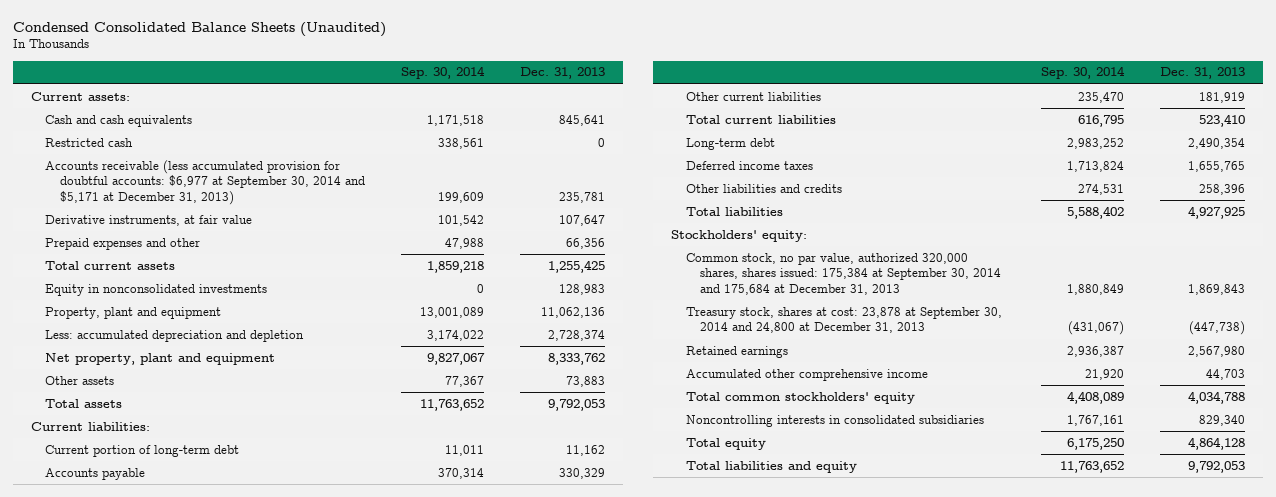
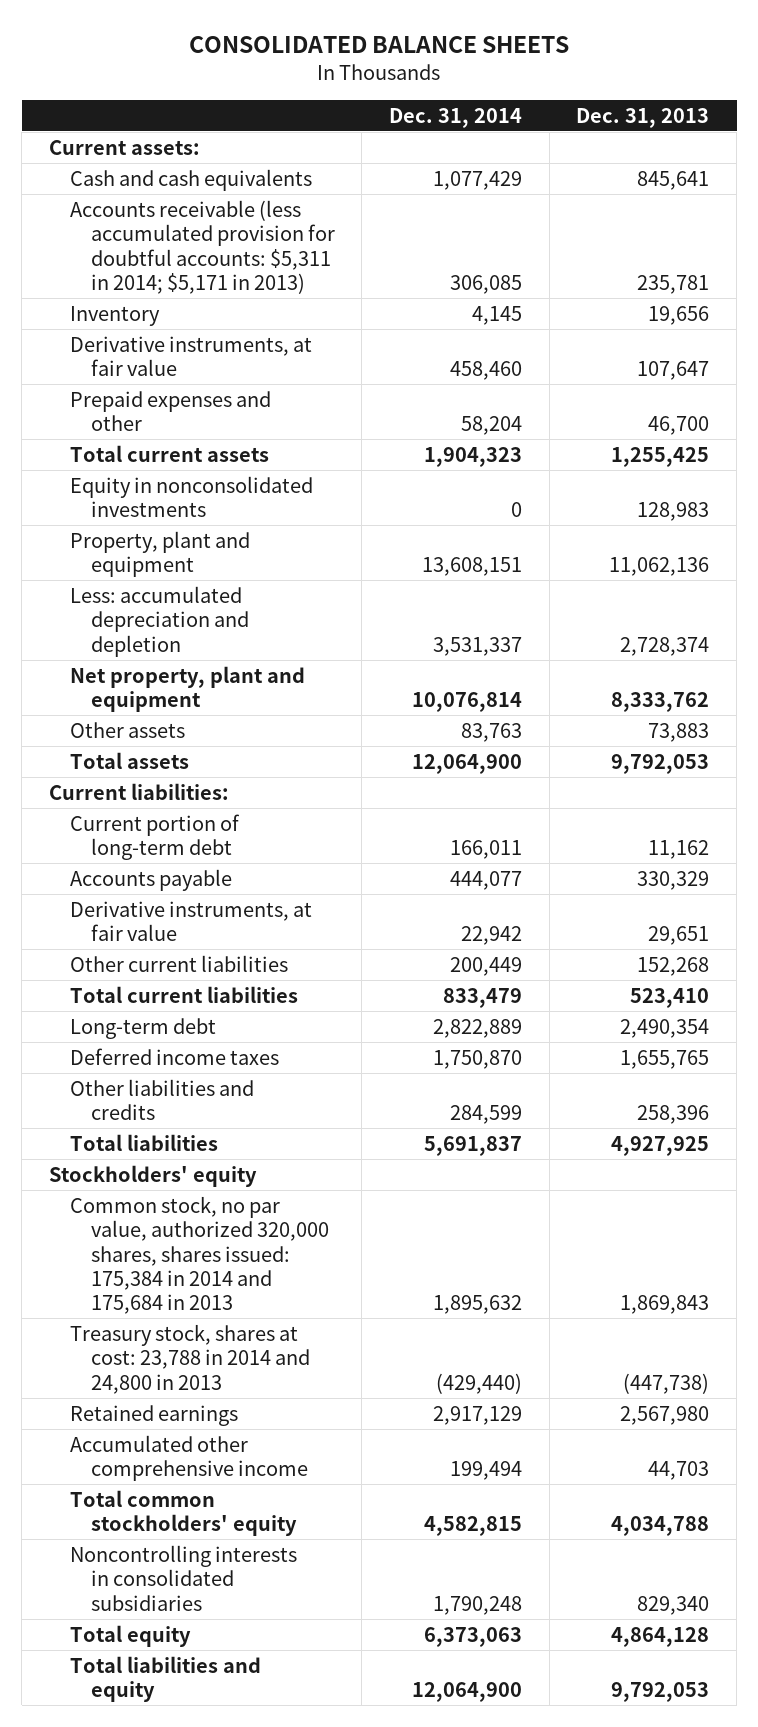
[12,21,386,37] Condensed Consolidated Balance Sheets (Unaudited) -> [189,35,570,53] CONSOLIDATED BALANCE SHEETS
[400,66,485,80] Sep. 30, 2014 -> none
none -> [389,107,523,128] Dec. 31, 2014
[45,137,134,147] Restricted cash -> none
[45,159,365,206] Accounts receivable (less accumulated provision for doubtful accounts: $6,977 at September 30, 2014 and $5,171 at December 31, 2013) -> [69,199,335,294] Accounts receivable (less accumulated provision for doubtful accounts: $5,311 in 2014; $5,171 in 2013)
none -> [69,305,160,326] Inventory
[565,237,605,249] 66,356 -> [648,416,710,436] 46,700
none -> [69,900,312,942] Derivative instruments, at fair value
[1198,91,1245,103] 181,919 -> [637,956,710,976] 152,268
[671,229,808,242] Stockholders' equity: -> [48,1164,257,1187] Stockholders' equity
[685,252,1001,296] Common stock, no par value, authorized 320,000 shares, shares issued: 175,384 at September 30, 2014 and 175,684 at December 31, 2013 -> [69,1195,329,1315] Common stock, no par value, authorized 320,000 shares, shares issued: 175,384 in 2014 and 175,684 in 2013
[685,306,1002,334] Treasury stock, shares at cost: 23,878 at September 30, 2014 and 24,800 at December 31, 2013 -> [69,1323,310,1394] Treasury stock, shares at cost: 23,788 in 2014 and 24,800 in 2013

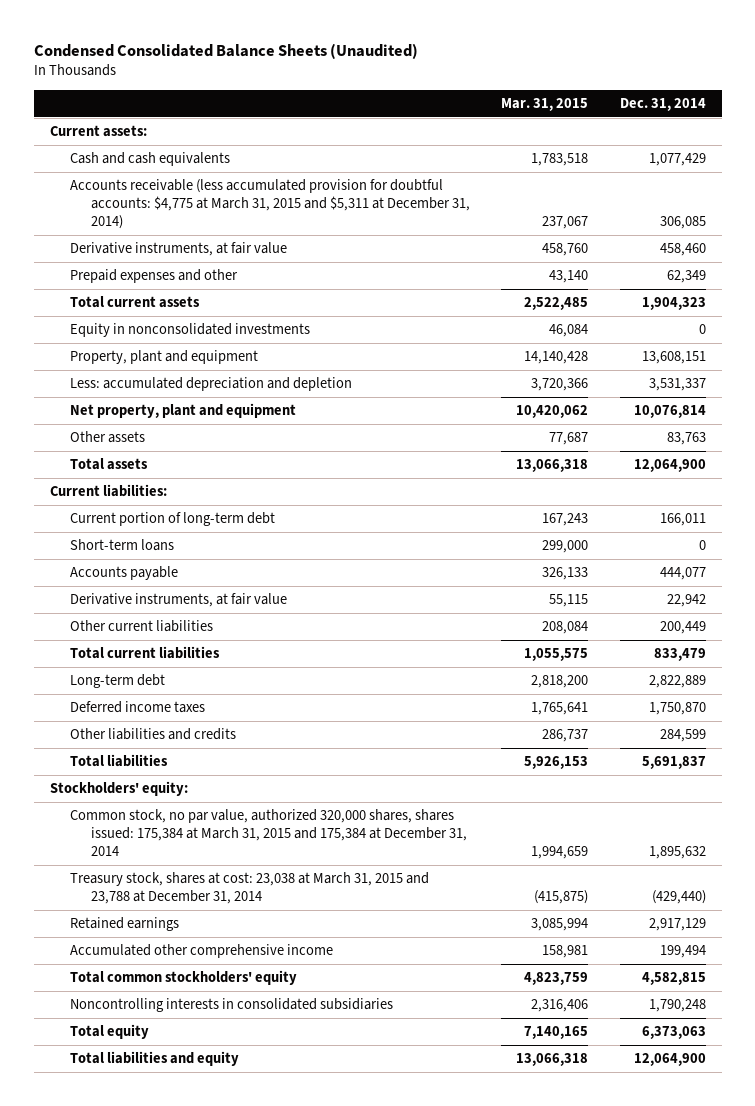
[189,35,570,53] CONSOLIDATED BALANCE SHEETS -> [33,43,418,60] Condensed Consolidated Balance Sheets (Unaudited)
[576,107,710,128] Dec. 31, 2013 -> none
none -> [501,98,589,112] Mar. 31, 2015
[69,305,160,326] Inventory -> none
[69,199,335,294] Accounts receivable (less accumulated provision for doubtful accounts: $5,311 in 2014; $5,171 in 2013) -> [70,179,470,230] Accounts receivable (less accumulated provision for doubtful accounts: $4,775 at March 31, 2015 and $5,311 at December 31, 2014)
[461,416,523,436] 58,204 -> [666,270,706,284] 62,349
none -> [70,539,175,552] Short-term loans
[48,1164,257,1187] Stockholders' equity -> [49,781,188,797] Stockholders' equity:
[69,1195,329,1315] Common stock, no par value, authorized 320,000 shares, shares issued: 175,384 in 2014 and 175,684 in 2013 -> [70,809,467,857] Common stock, no par value, authorized 320,000 shares, shares issued: 175,384 at March 31, 2015 and 175,384 at December 31, 2014
[69,1323,310,1394] Treasury stock, shares at cost: 23,788 in 2014 and 24,800 in 2013 -> [70,872,430,905] Treasury stock, shares at cost: 23,038 at March 31, 2015 and 23,788 at December 31, 2014

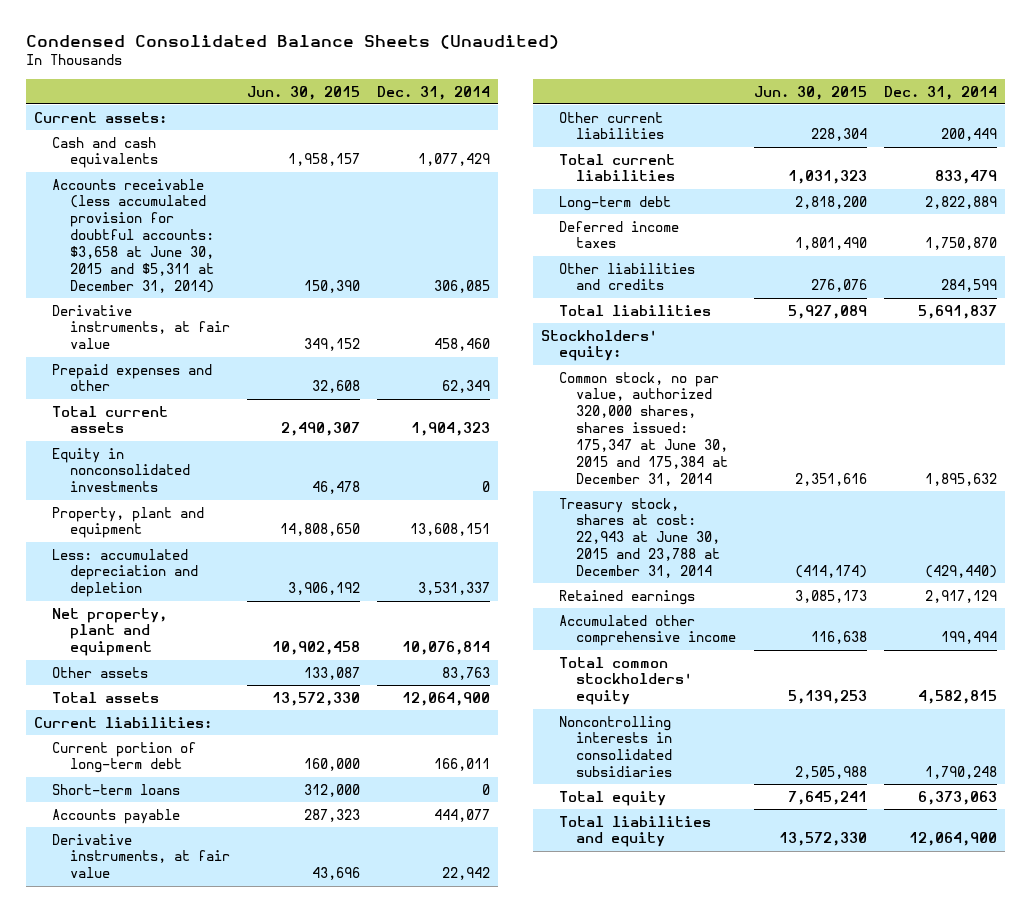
[501,98,589,112] Mar. 31, 2015 -> none
none -> [246,85,360,100] Jun. 30, 2015
[70,179,470,230] Accounts receivable (less accumulated provision for doubtful accounts: $4,775 at March 31, 2015 and $5,311 at December 31, 2014) -> [51,178,214,293] Accounts receivable (less accumulated provision for doubtful accounts: $3,658 at June 30, 2015 and $5,311 at December 31, 2014)
[70,809,467,857] Common stock, no par value, authorized 320,000 shares, shares issued: 175,384 at March 31, 2015 and 175,384 at December 31, 2014 -> [558,371,729,486] Common stock, no par value, authorized 320,000 shares, shares issued: 175,347 at June 30, 2015 and 175,384 at December 31, 2014
[70,872,430,905] Treasury stock, shares at cost: 23,038 at March 31, 2015 and 23,788 at December 31, 2014 -> [558,497,721,579] Treasury stock, shares at cost: 22,943 at June 30, 2015 and 23,788 at December 31, 2014

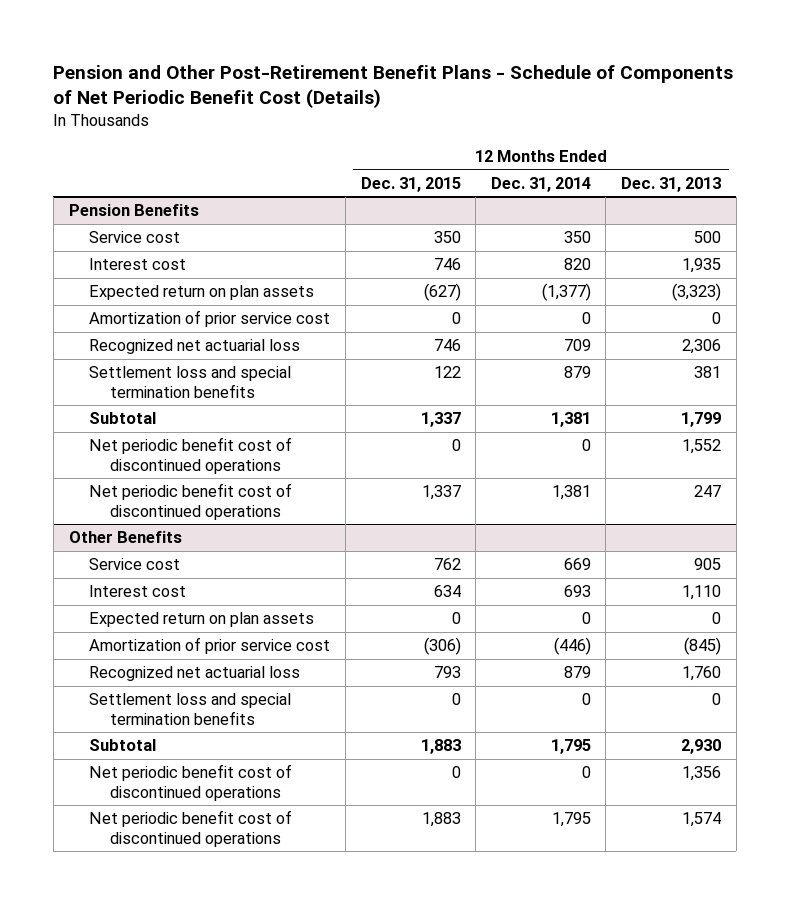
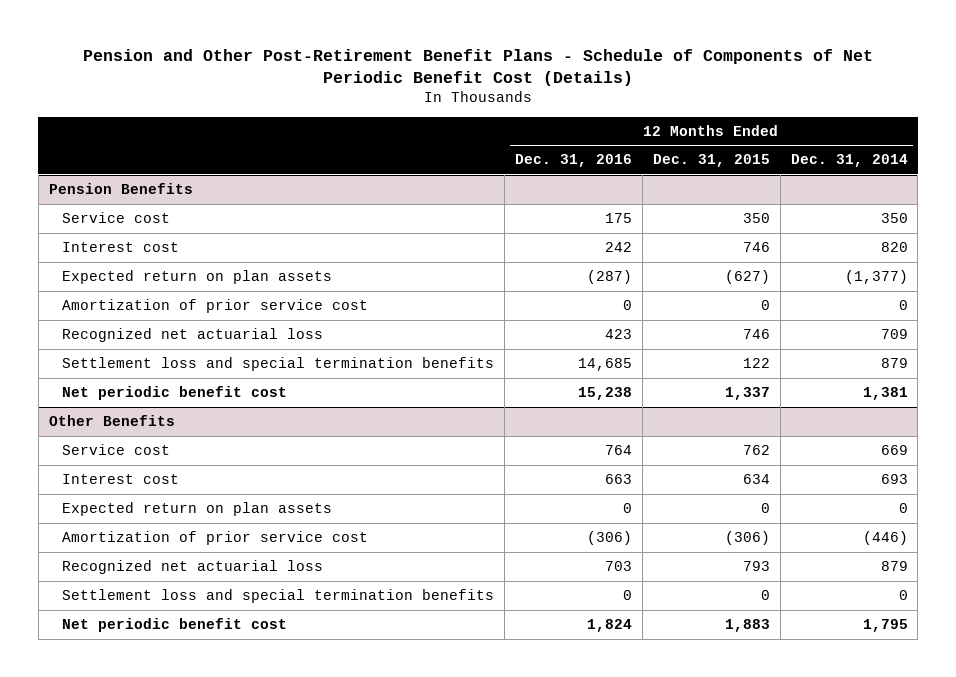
[621,176,722,192] Dec. 31, 2013 -> none
none -> [514,154,632,168] Dec. 31, 2016
[89,437,293,474] Net periodic benefit cost of discontinued operations -> none
[89,483,293,520] Net periodic benefit cost of discontinued operations -> none
[89,412,157,425] Subtotal -> [62,385,288,400] Net periodic benefit cost
[89,764,293,801] Net periodic benefit cost of discontinued operations -> none
[89,810,293,847] Net periodic benefit cost of discontinued operations -> none
[89,739,157,752] Subtotal -> [62,617,288,632] Net periodic benefit cost

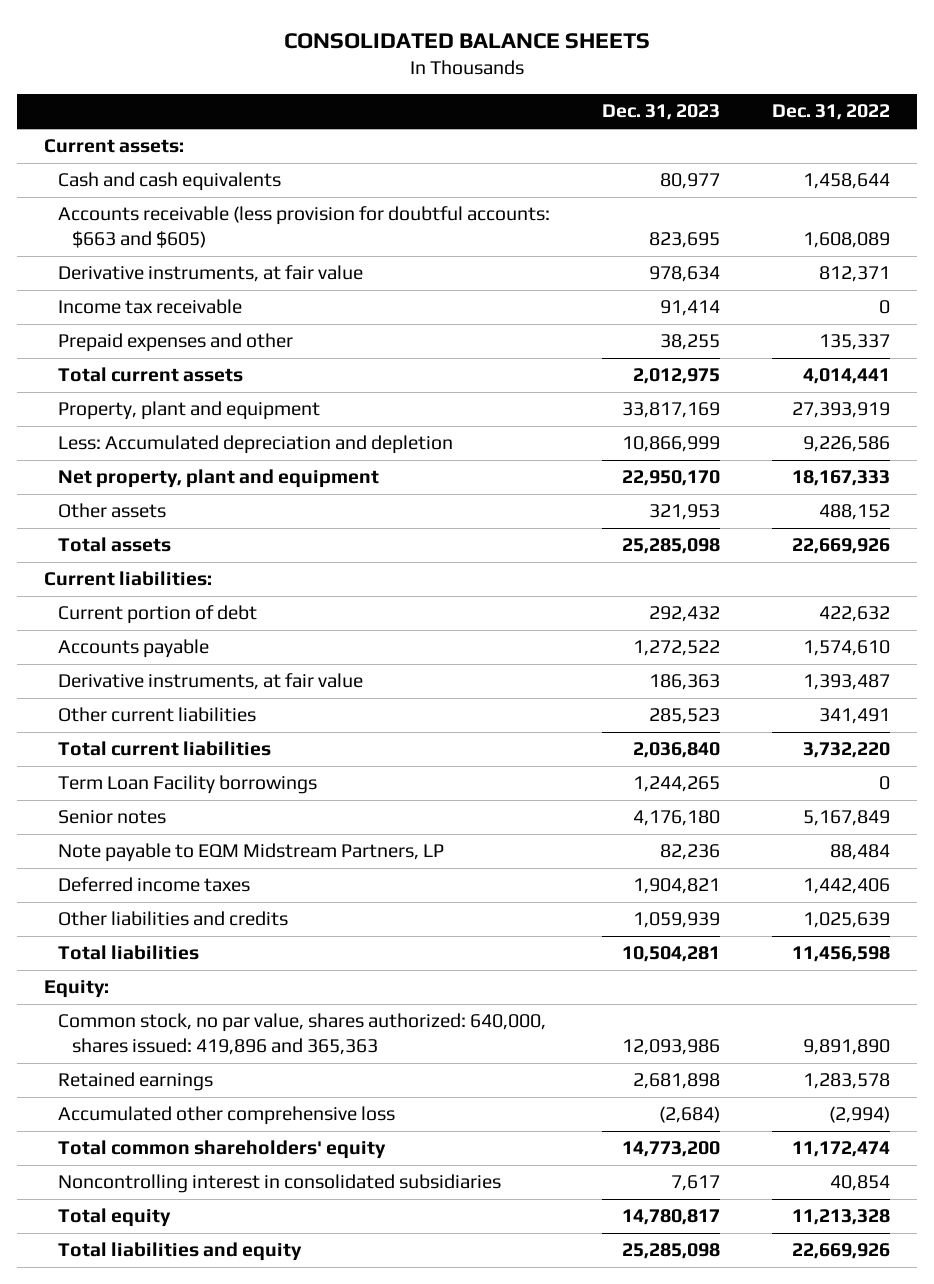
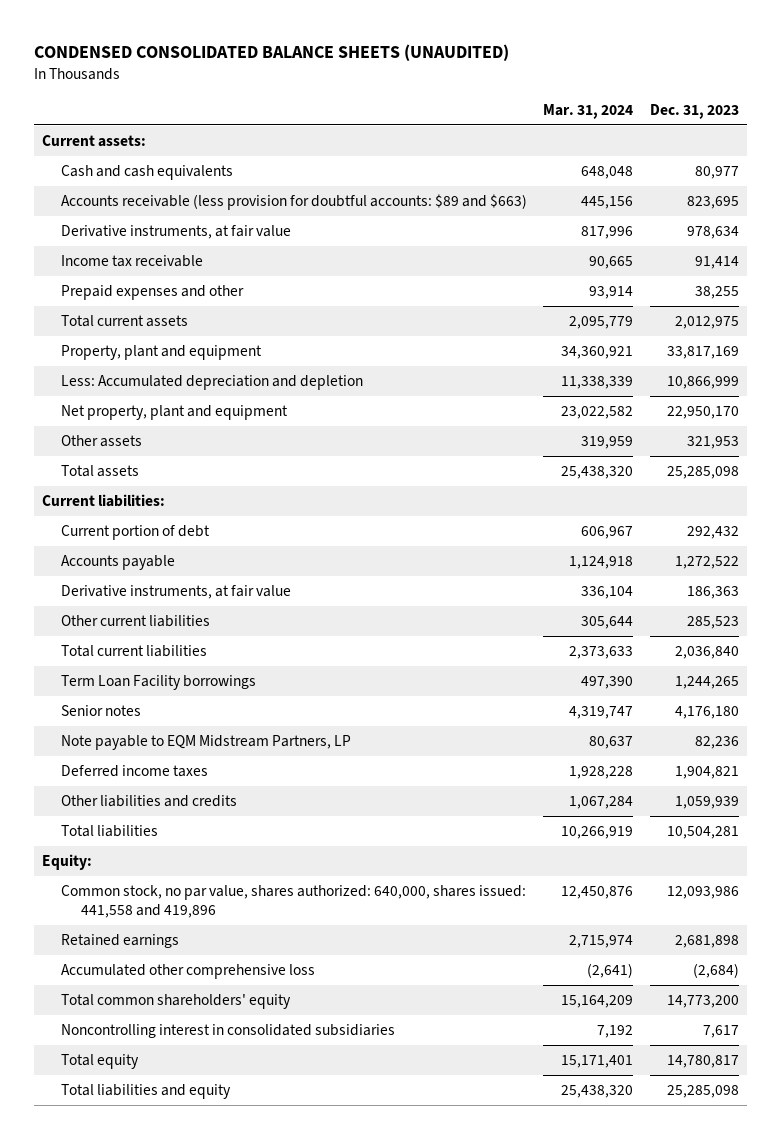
[284,32,651,49] CONSOLIDATED BALANCE SHEETS -> [33,44,509,62] CONDENSED CONSOLIDATED BALANCE SHEETS (UNAUDITED)
[772,104,891,121] Dec. 31, 2022 -> none
none -> [543,103,634,119] Mar. 31, 2024
[57,206,550,249] Accounts receivable (less provision for doubtful accounts: $663 and $605) -> [61,194,528,211] Accounts receivable (less provision for doubtful accounts: $89 and $663)
[57,1013,546,1056] Common stock, no par value, shares authorized: 640,000, shares issued: 419,896 and 365,363 -> [61,885,527,919] Common stock, no par value, shares authorized: 640,000, shares issued: 441,558 and 419,896

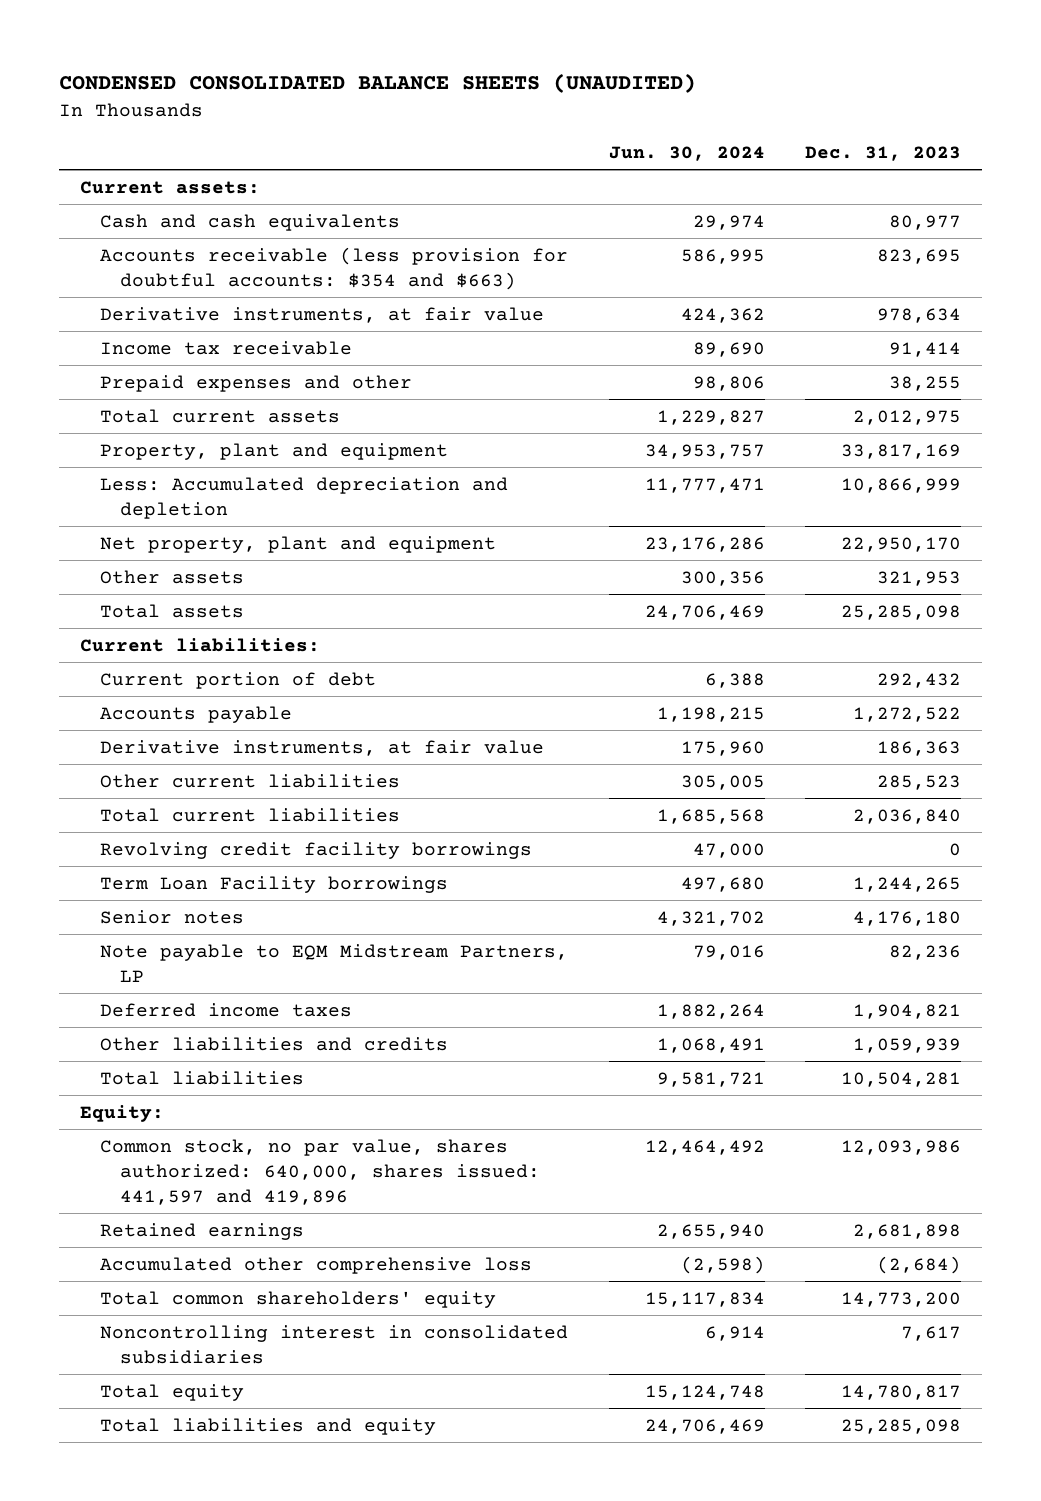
[543,103,634,119] Mar. 31, 2024 -> none
none -> [608,145,765,161] Jun. 30, 2024
[61,194,528,211] Accounts receivable (less provision for doubtful accounts: $89 and $663) -> [99,246,568,290] Accounts receivable (less provision for doubtful accounts: $354 and $663)
none -> [99,841,532,859] Revolving credit facility borrowings
[61,885,527,919] Common stock, no par value, shares authorized: 640,000, shares issued: 441,558 and 419,896 -> [99,1138,541,1205] Common stock, no par value, shares authorized: 640,000, shares issued: 441,597 and 419,896

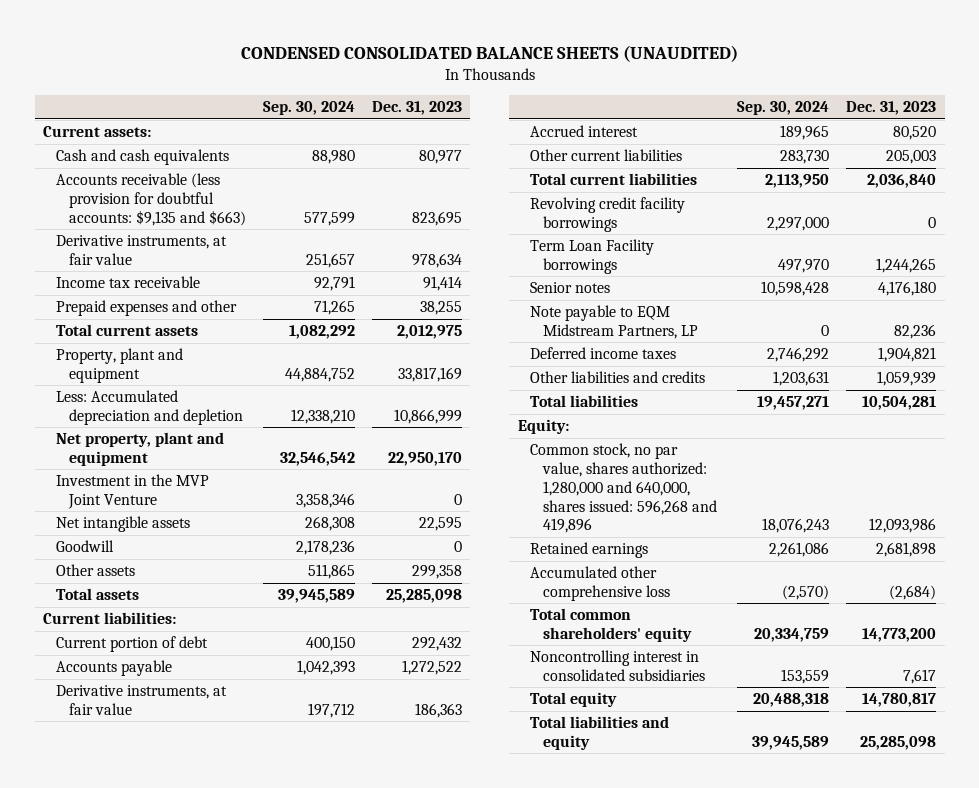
[608,145,765,161] Jun. 30, 2024 -> none
none -> [263,101,356,116] Sep. 30, 2024
[99,246,568,290] Accounts receivable (less provision for doubtful accounts: $354 and $663) -> [56,173,247,226] Accounts receivable (less provision for doubtful accounts: $9,135 and $663)
none -> [56,474,210,509] Investment in the MVP Joint Venture
none -> [56,516,191,533] Net intangible assets
none -> [56,540,115,553] Goodwill
[877,570,962,586] 321,953 -> [411,565,462,580] 299,358
none -> [530,125,639,138] Accrued interest
[877,774,962,790] 285,523 -> [886,150,937,165] 205,003
[99,1138,541,1205] Common stock, no par value, shares authorized: 640,000, shares issued: 441,597 and 419,896 -> [530,443,718,534] Common stock, no par value, shares authorized: 1,280,000 and 640,000, shares issued: 596,268 and 419,896

